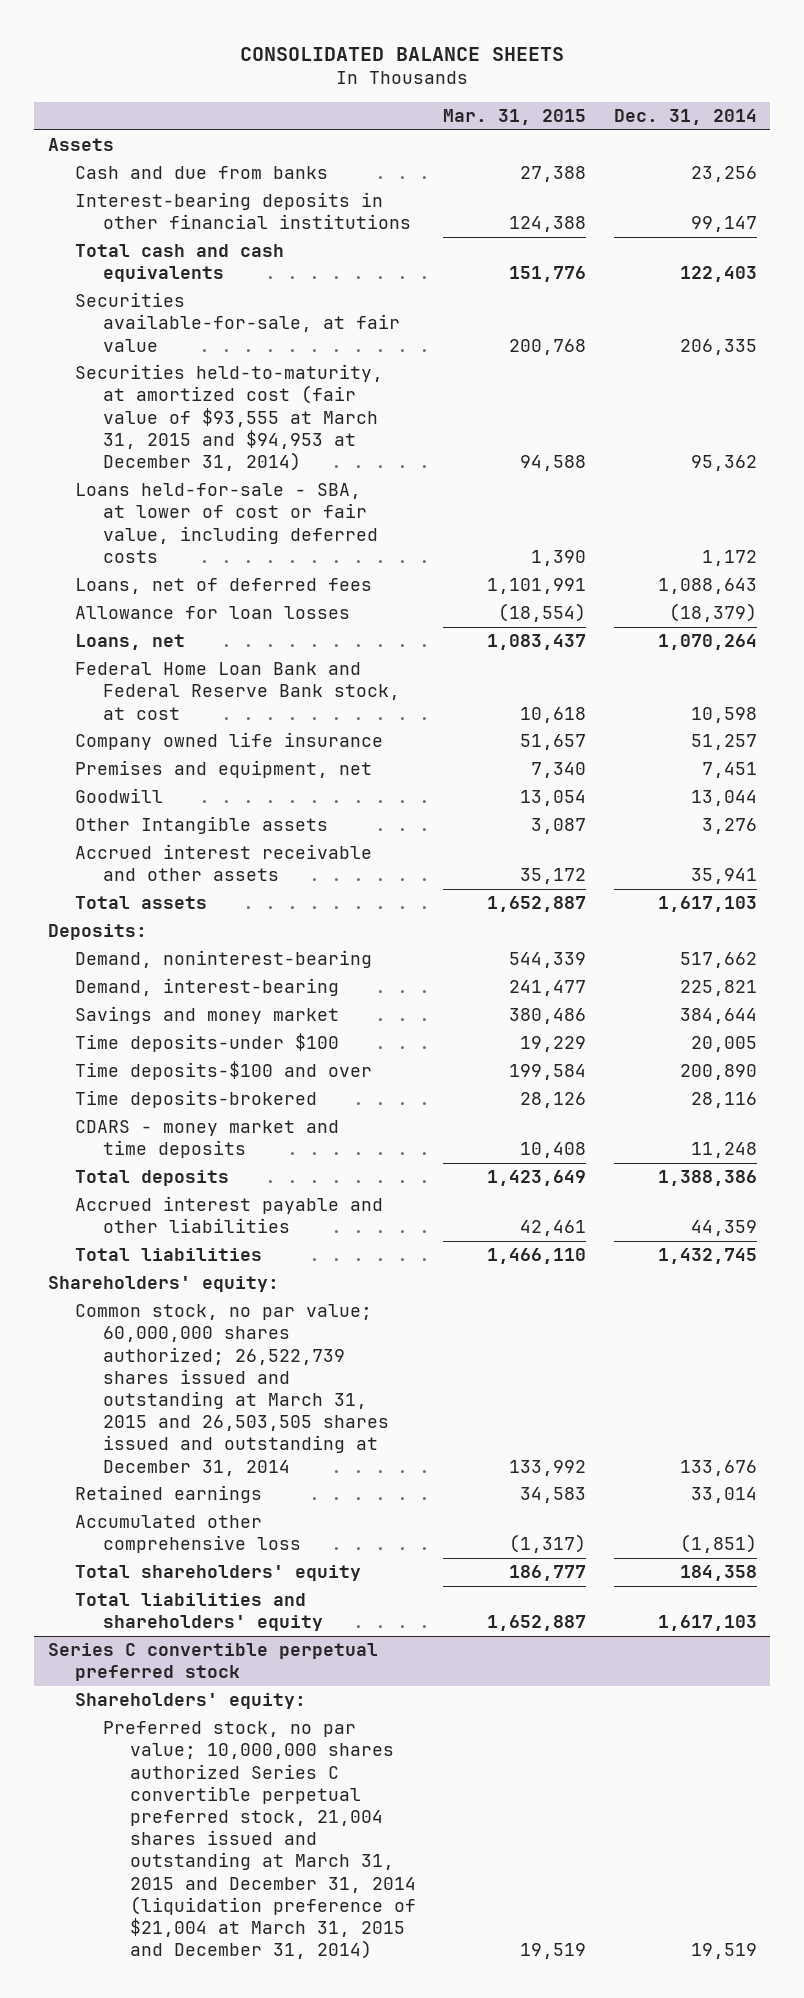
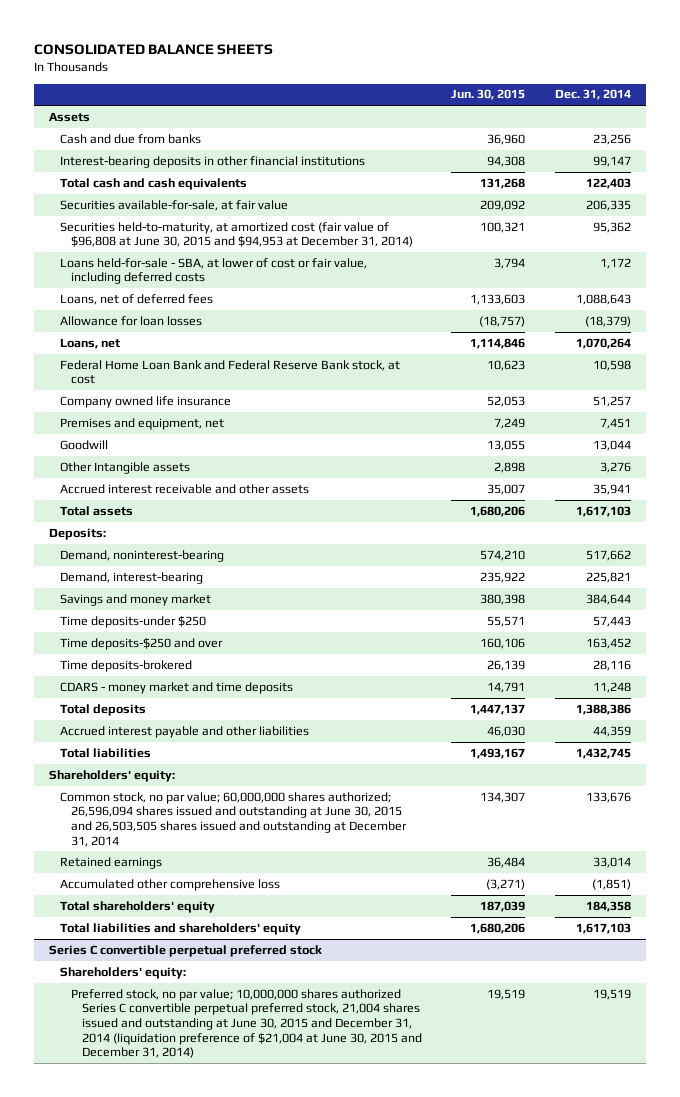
[443,108,587,125] Mar. 31, 2015 -> none
none -> [451,89,526,101] Jun. 30, 2015
[75,364,384,472] Securities held-to-maturity, at amortized cost (fair value of $93,555 at March 31, 2015 and $94,953 at December 31, 2014) -> [60,221,413,248] Securities held-to-maturity, at amortized cost (fair value of $96,808 at June 30, 2015 and $94,953 at December 31, 2014)
[75,1033,340,1053] Time deposits-under $100 -> [60,615,207,628] Time deposits-under $250
[690,1036,757,1053] 20,005 -> [592,615,631,627] 57,443
[75,1061,373,1081] Time deposits-$100 and over -> [60,637,224,650] Time deposits-$250 and over
[679,1064,757,1081] 200,890 -> [585,637,631,649] 163,452
[75,1304,389,1476] Common stock, no par value; 60,000,000 shares authorized; 26,522,739 shares issued and outstanding at March 31, 2015 and 26,503,505 shares issued and outstanding at December 31, 2014 -> [60,791,407,847] Common stock, no par value; 60,000,000 shares authorized; 26,596,094 shares issued and outstanding at June 30, 2015 and 26,503,505 shares issued and outstanding at December 31, 2014
[102,1721,417,1960] Preferred stock, no par value; 10,000,000 shares authorized Series C convertible perpetual preferred stock, 21,004 shares issued and outstanding at March 31, 2015 and December 31, 2014 (liquidation preference of $21,004 at March 31, 2015 and December 31, 2014) -> [70,988,422,1059] Preferred stock, no par value; 10,000,000 shares authorized Series C convertible perpetual preferred stock, 21,004 shares issued and outstanding at June 30, 2015 and December 31, 2014 (liquidation preference of $21,004 at June 30, 2015 and December 31, 2014)

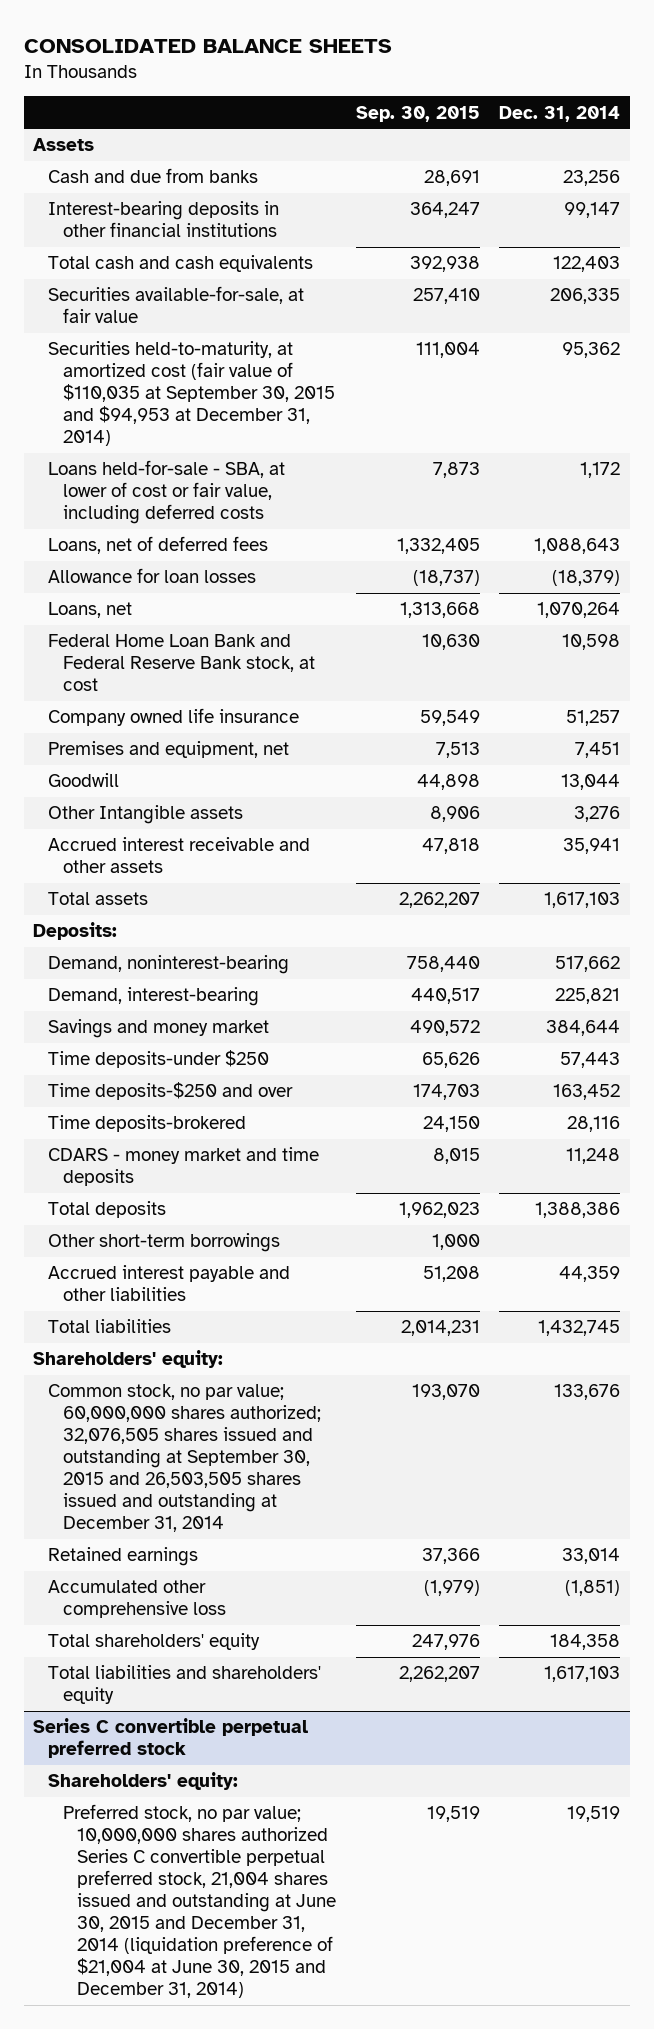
[451,89,526,101] Jun. 30, 2015 -> none
none -> [355,105,480,122] Sep. 30, 2015
[60,221,413,248] Securities held-to-maturity, at amortized cost (fair value of $96,808 at June 30, 2015 and $94,953 at December 31, 2014) -> [48,341,335,447] Securities held-to-maturity, at amortized cost (fair value of $110,035 at September 30, 2015 and $94,953 at December 31, 2014)
none -> [48,1233,281,1253] Other short-term borrowings
[60,791,407,847] Common stock, no par value; 60,000,000 shares authorized; 26,596,094 shares issued and outstanding at June 30, 2015 and 26,503,505 shares issued and outstanding at December 31, 2014 -> [48,1384,321,1533] Common stock, no par value; 60,000,000 shares authorized; 32,076,505 shares issued and outstanding at September 30, 2015 and 26,503,505 shares issued and outstanding at December 31, 2014

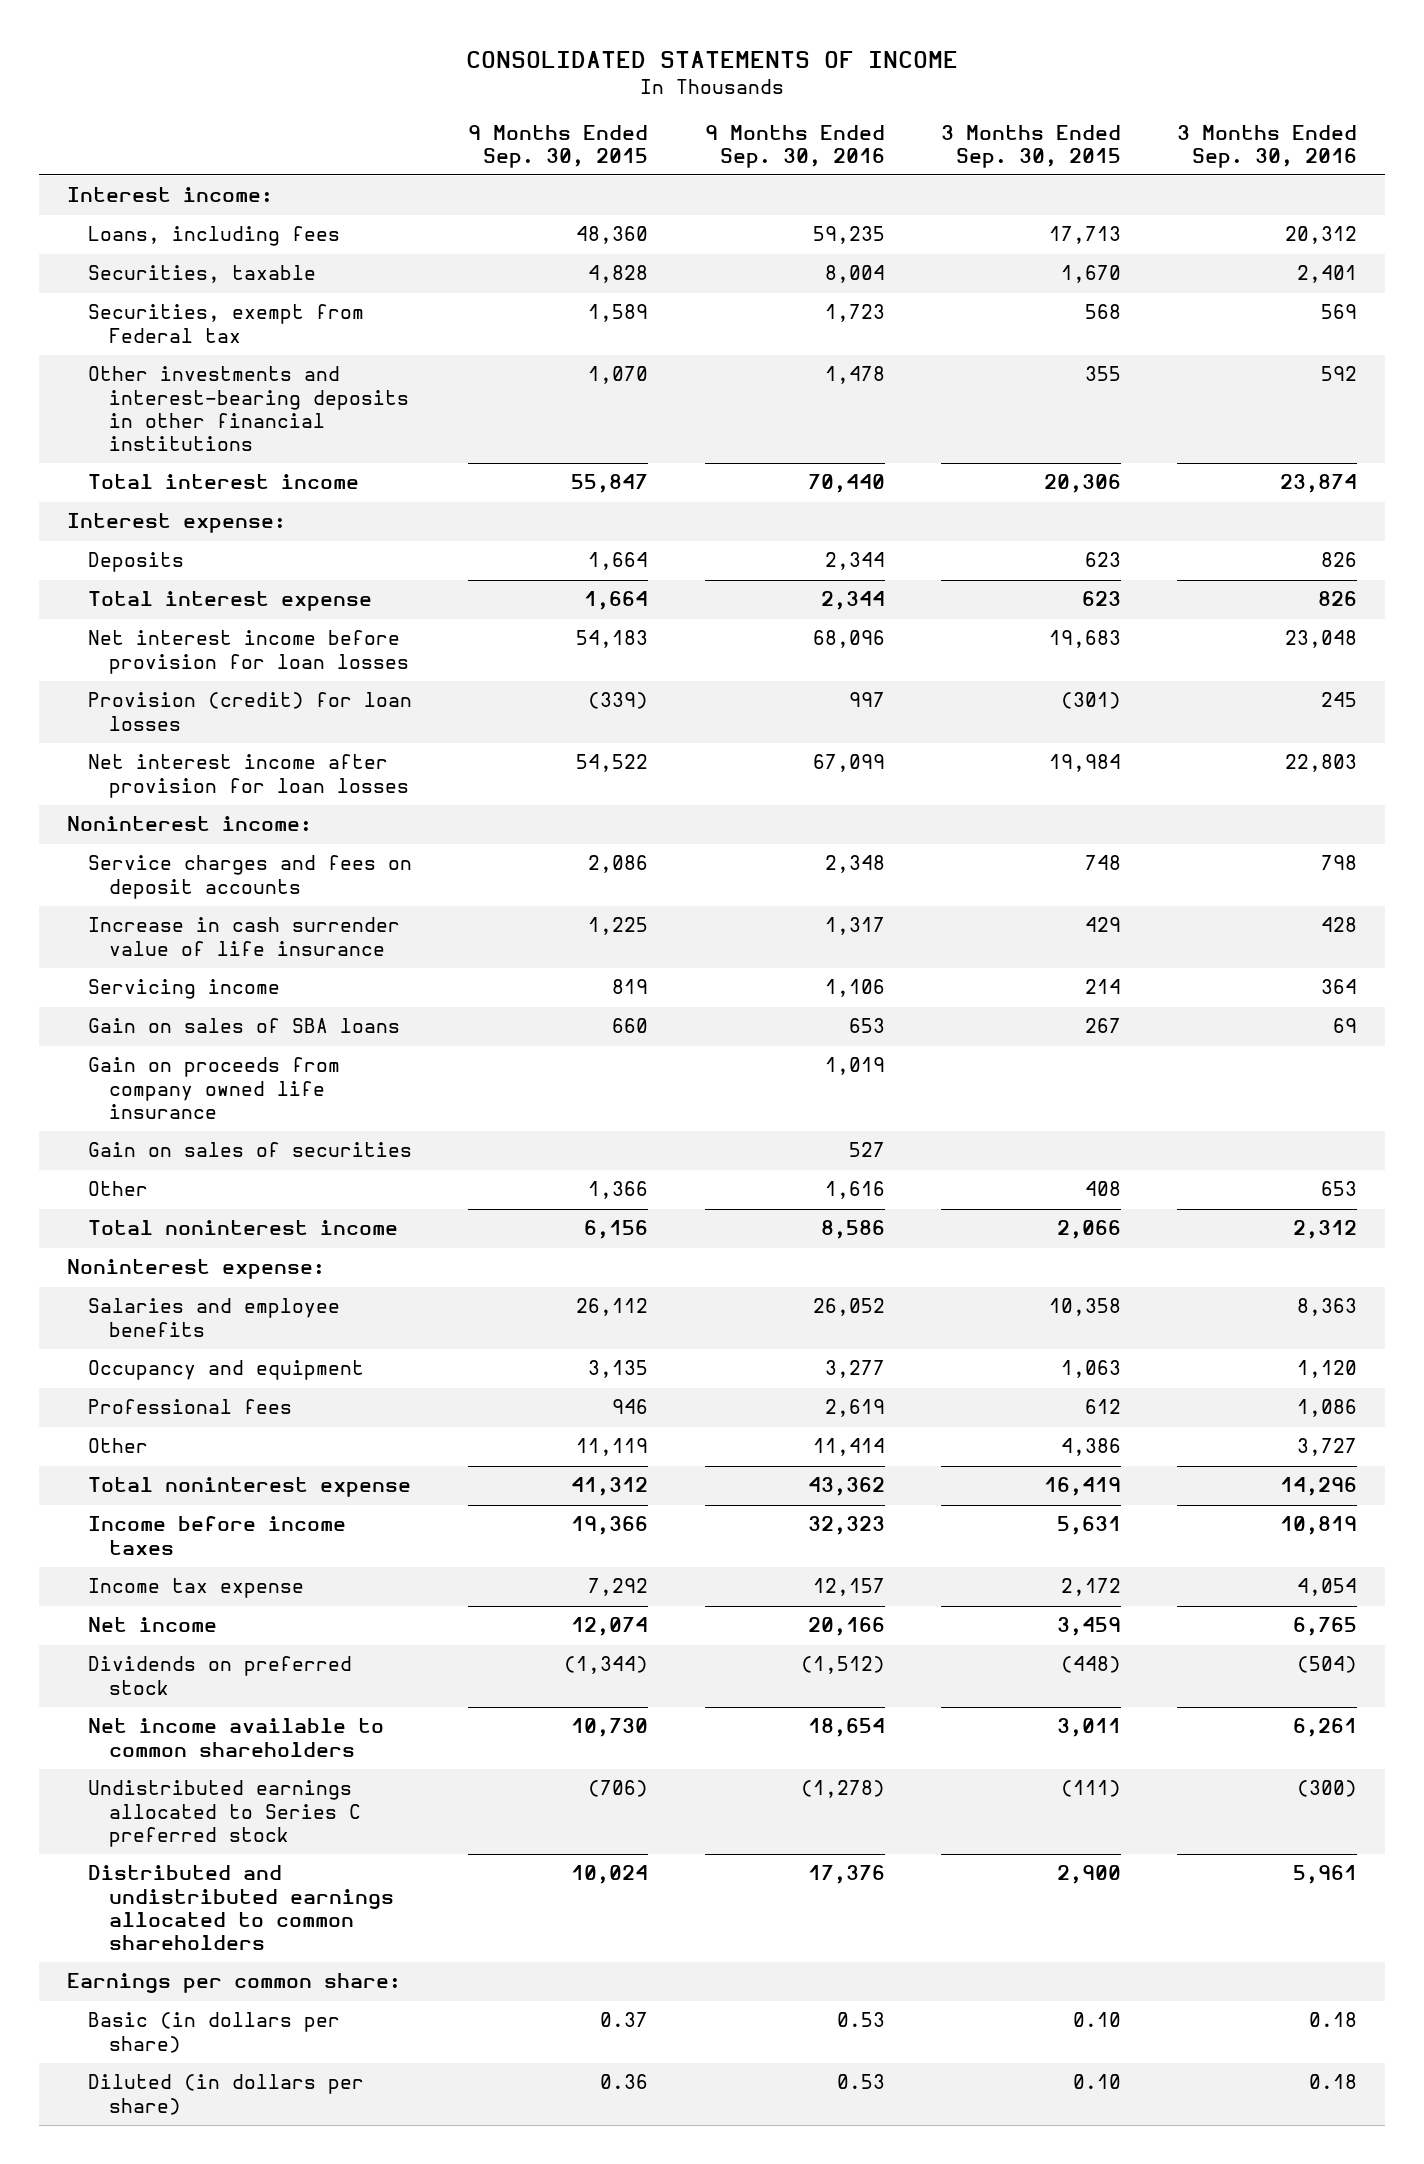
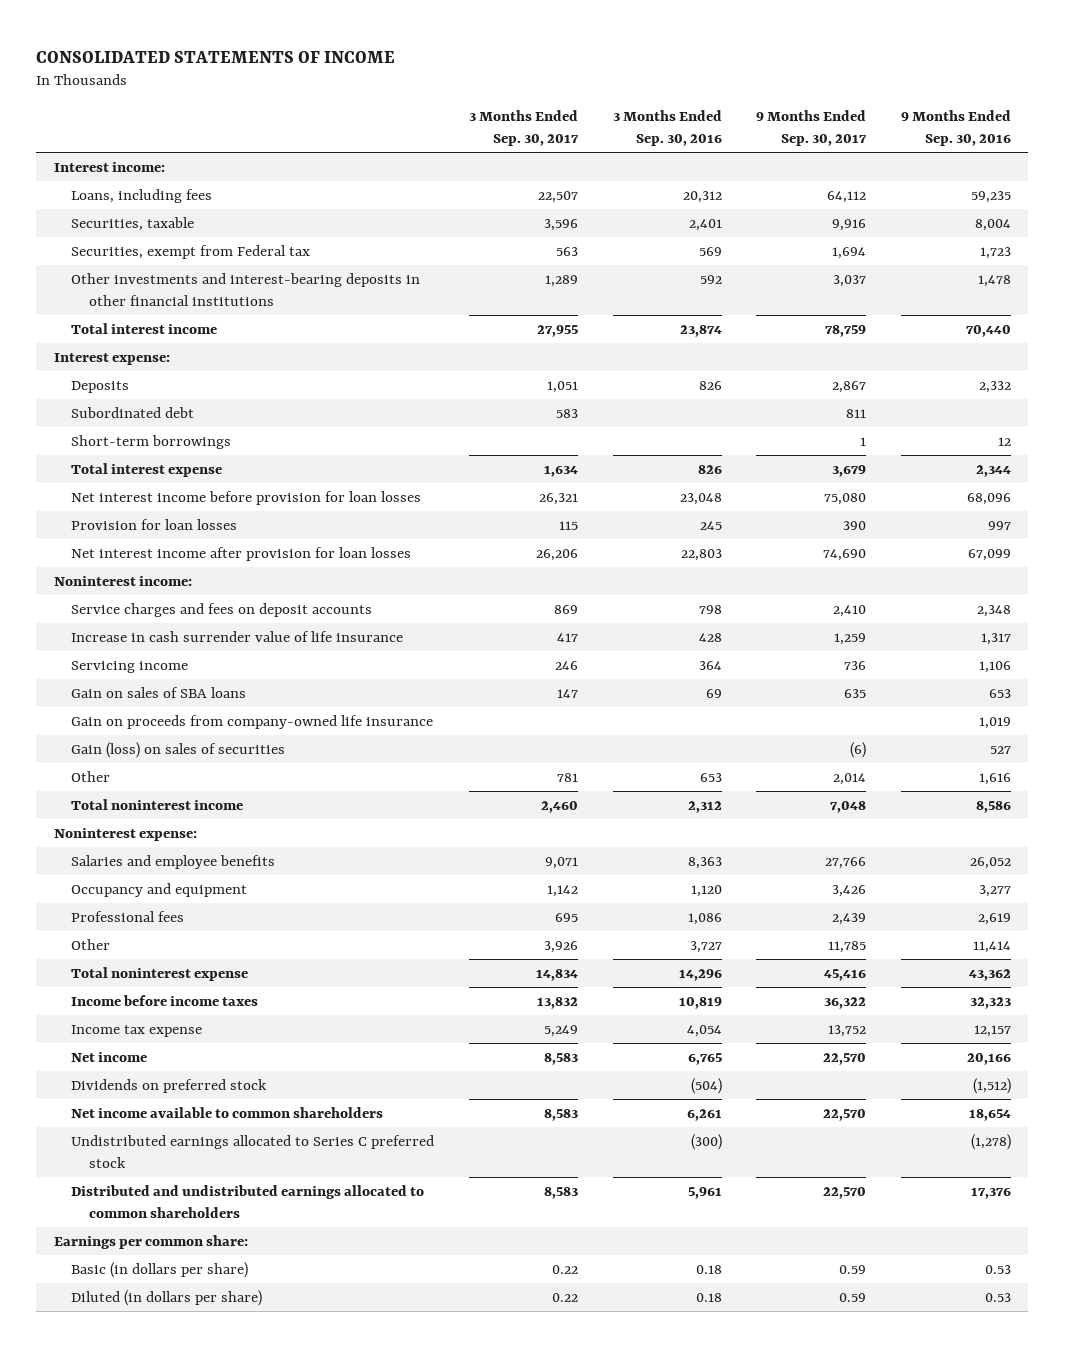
[468,124,649,168] 9 Months Ended Sep. 30, 2015 -> none
[940,124,1121,168] 3 Months Ended Sep. 30, 2015 -> none
none -> [468,110,579,146] 3 Months Ended Sep. 30, 2017
none -> [756,110,868,146] 9 Months Ended Sep. 30, 2017
[824,552,885,571] 2,344 -> [978,380,1011,393] 2,332
none -> [71,406,195,418] Subordinated debt
none -> [71,434,232,449] Short-term borrowings
[88,692,413,731] Provision (credit) for loan losses -> [71,518,238,530] Provision for loan losses
[88,1057,341,1120] Gain on proceeds from company owned life insurance -> [71,714,434,729] Gain on proceeds from company-owned life insurance
[88,1142,413,1158] Gain on sales of securities -> [71,741,286,758] Gain (loss) on sales of securities

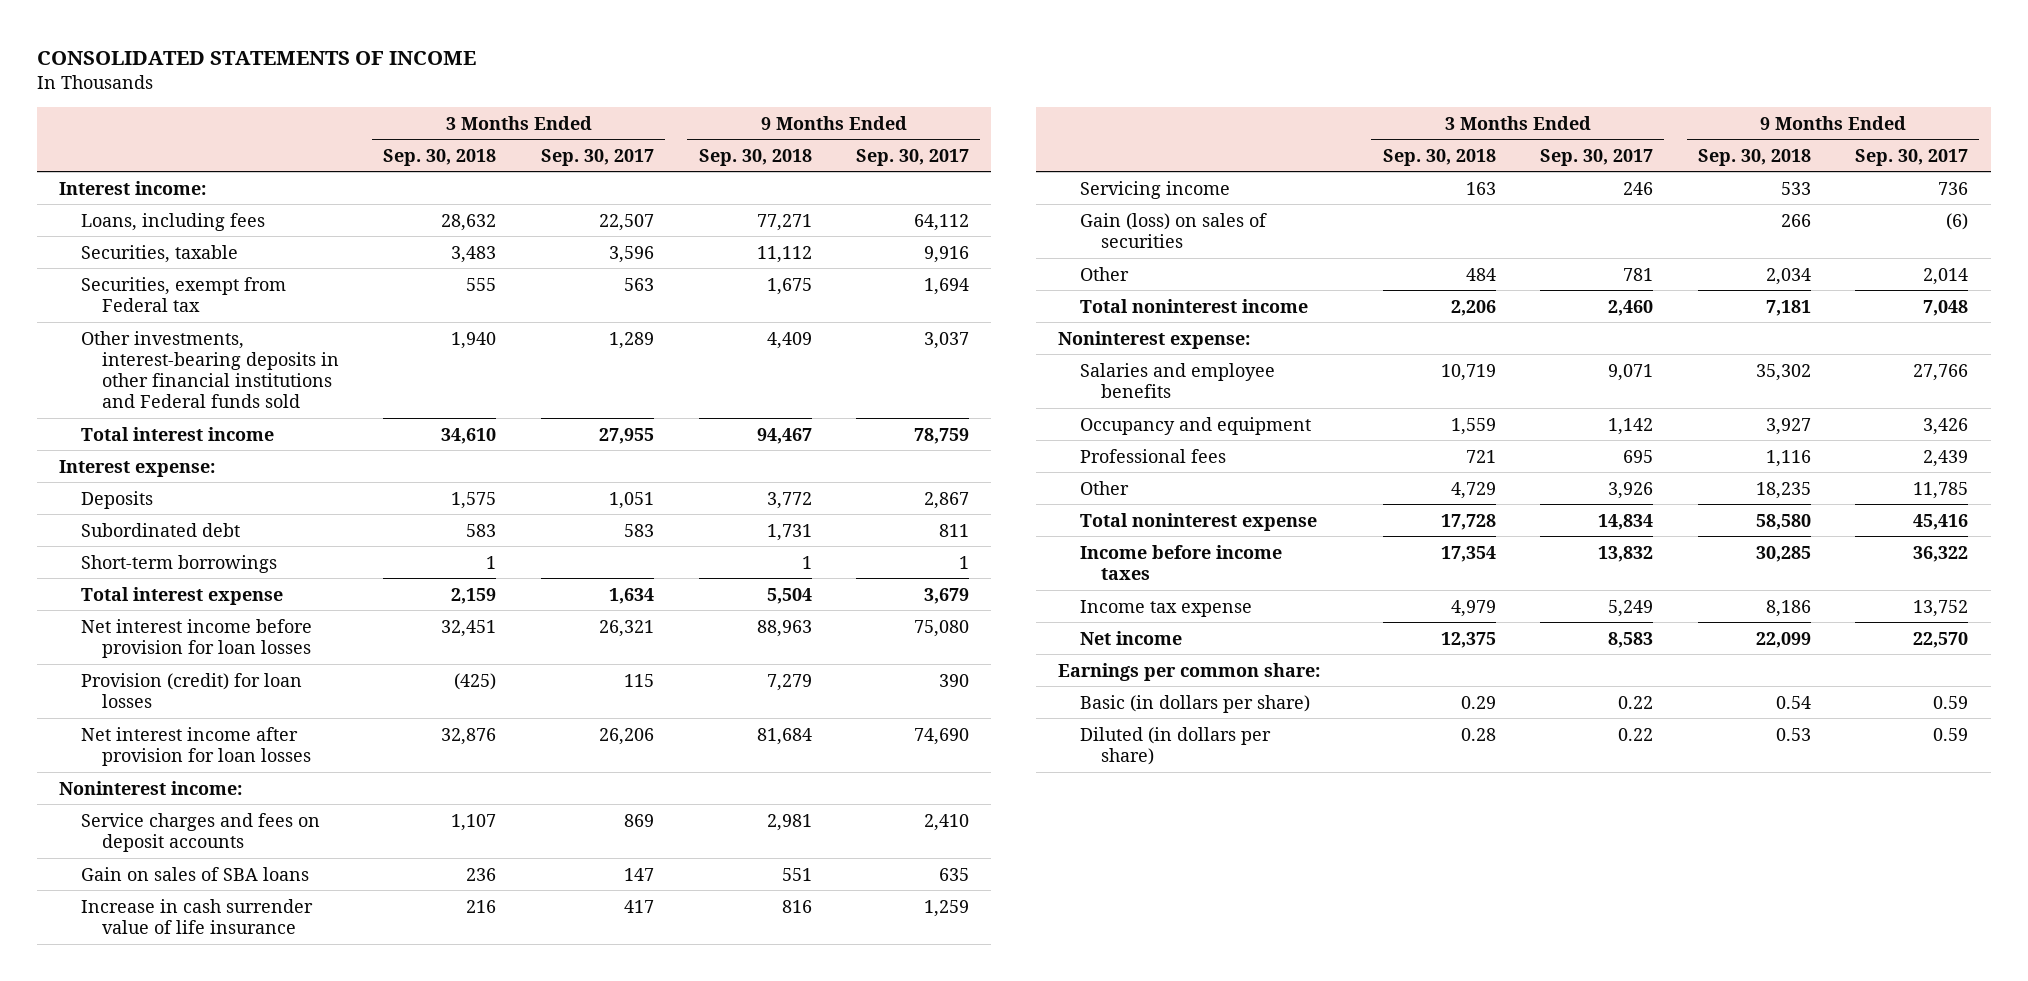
[612,110,722,146] 3 Months Ended Sep. 30, 2016 -> none
[900,110,1011,146] 9 Months Ended Sep. 30, 2016 -> none
none -> [383,148,497,166] Sep. 30, 2018
none -> [698,148,812,166] Sep. 30, 2018
[71,272,421,306] Other investments and interest-bearing deposits in other financial institutions -> [80,330,339,409] Other investments, interest-bearing deposits in other financial institutions and Federal funds sold
[71,518,238,530] Provision for loan losses -> [80,672,302,708] Provision (credit) for loan losses
[71,686,247,698] Gain on sales of SBA loans -> [80,866,309,881] Gain on sales of SBA loans
[71,714,434,729] Gain on proceeds from company-owned life insurance -> none
[71,1078,268,1093] Dividends on preferred stock -> none
[71,1106,384,1118] Net income available to common shareholders -> none
[71,1134,435,1168] Undistributed earnings allocated to Series C preferred stock -> none
[71,1184,425,1218] Distributed and undistributed earnings allocated to common shareholders -> none

